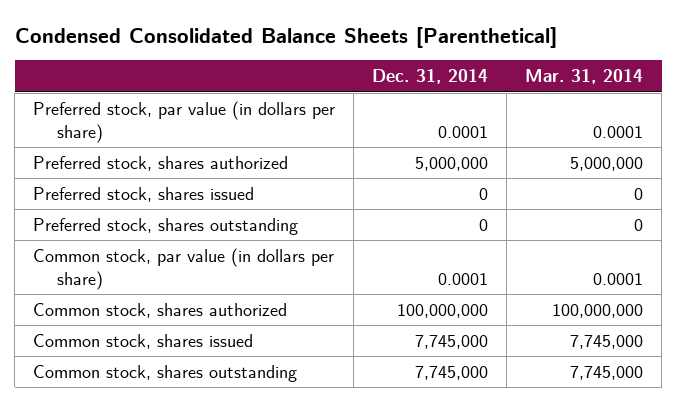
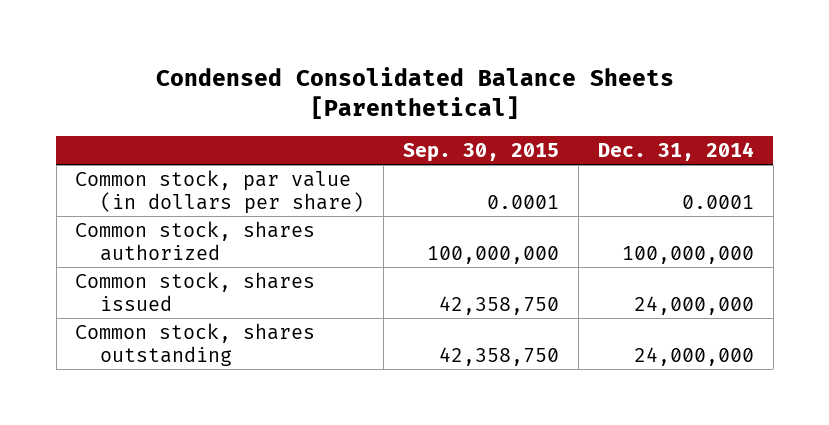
[525,69,644,85] Mar. 31, 2014 -> none
none -> [403,142,560,162] Sep. 30, 2015
[33,100,336,143] Preferred stock, par value (in dollars per share) -> none
[33,155,289,171] Preferred stock, shares authorized -> none
[33,186,255,202] Preferred stock, shares issued -> none
[33,217,299,235] Preferred stock, shares outstanding -> none
[415,334,489,349] 7,745,000 -> [633,295,754,315] 24,000,000
[415,365,489,380] 7,745,000 -> [633,346,754,366] 24,000,000

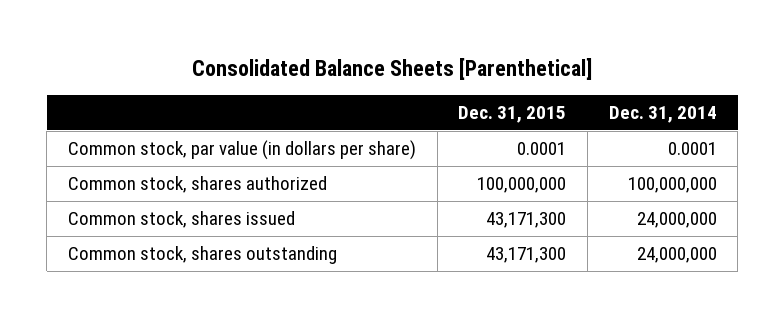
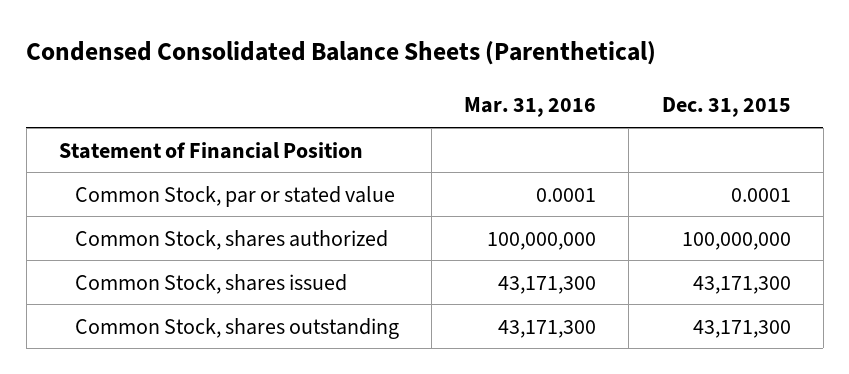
[192,58,593,81] Consolidated Balance Sheets [Parenthetical] -> [26,41,657,66] Condensed Consolidated Balance Sheets (Parenthetical)
[608,106,717,124] Dec. 31, 2014 -> none
none -> [464,97,597,118] Mar. 31, 2016
none -> [58,141,363,159] Statement of Financial Position
[67,140,416,161] Common stock, par value (in dollars per share) -> [74,185,395,207] Common Stock, par or stated value
[67,176,327,194] Common stock, shares authorized -> [74,229,388,250] Common Stock, shares authorized
[67,211,295,229] Common stock, shares issued -> [74,273,347,294] Common Stock, shares issued
[67,246,337,265] Common stock, shares outstanding -> [74,317,399,339] Common Stock, shares outstanding

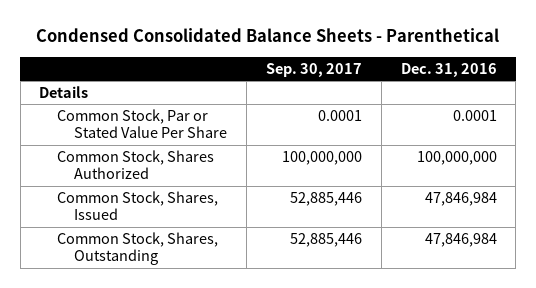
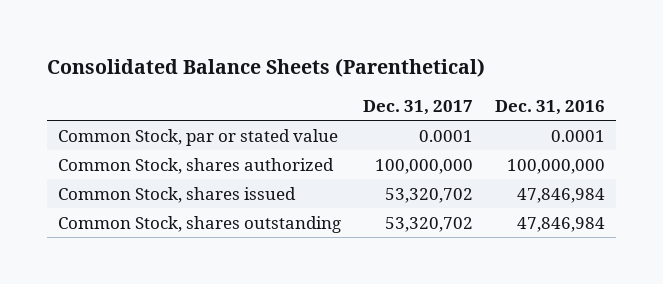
[35,28,499,43] Condensed Consolidated Balance Sheets - Parenthetical -> [47,57,486,77] Consolidated Balance Sheets (Parenthetical)
[266,62,363,77] Sep. 30, 2017 -> none
none -> [362,99,473,115] Dec. 31, 2017
[39,85,89,98] Details -> none
[56,108,228,139] Common Stock, Par or Stated Value Per Share -> [58,128,339,146] Common Stock, par or stated value
[56,149,214,180] Common Stock, Shares Authorized -> [58,157,335,174] Common Stock, shares authorized
[56,190,218,221] Common Stock, Shares, Issued -> [58,186,297,203] Common Stock, shares issued
[56,231,218,266] Common Stock, Shares, Outstanding -> [58,215,342,233] Common Stock, shares outstanding

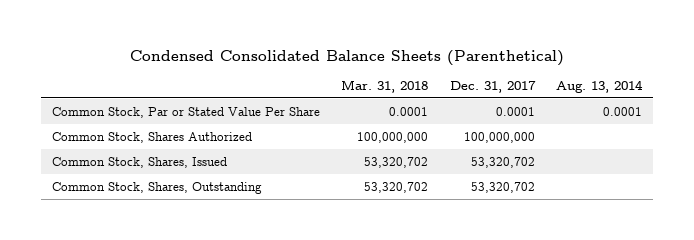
[47,57,486,77] Consolidated Balance Sheets (Parenthetical) -> [130,49,565,66] Condensed Consolidated Balance Sheets (Parenthetical)
[494,99,605,115] Dec. 31, 2016 -> none
none -> [341,79,429,93] Mar. 31, 2018
none -> [556,79,644,93] Aug. 13, 2014
[58,128,339,146] Common Stock, par or stated value -> [52,106,321,118] Common Stock, Par or Stated Value Per Share
[58,157,335,174] Common Stock, shares authorized -> [52,131,253,143] Common Stock, Shares Authorized
[58,186,297,203] Common Stock, shares issued -> [52,156,228,168] Common Stock, Shares, Issued
[58,215,342,233] Common Stock, shares outstanding -> [52,181,263,194] Common Stock, Shares, Outstanding

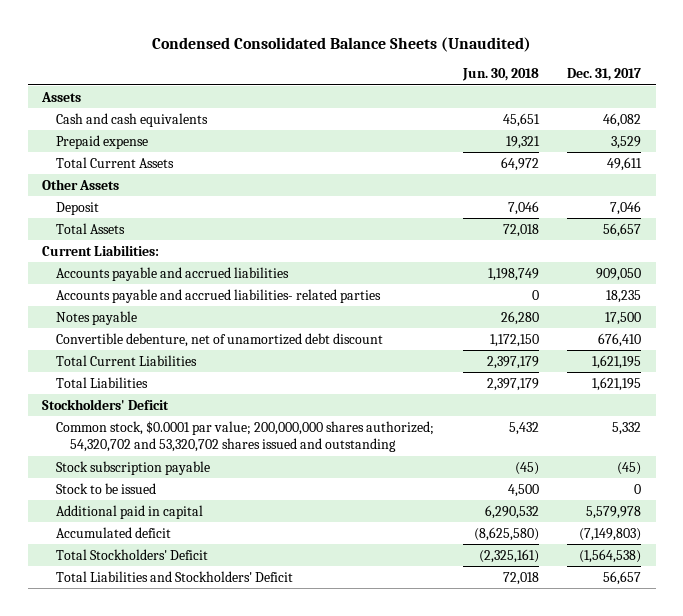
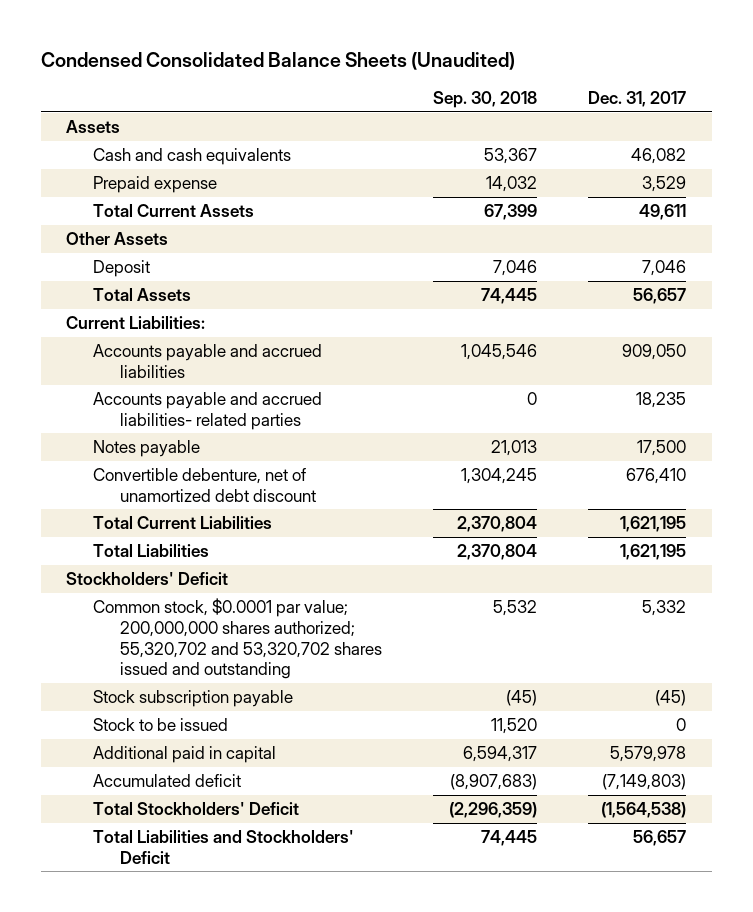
[461,68,539,82] Jun. 30, 2018 -> none
none -> [432,91,537,109] Sep. 30, 2018
[55,420,434,453] Common stock, $0.0001 par value; 200,000,000 shares authorized; 54,320,702 and 53,320,702 shares issued and outstanding -> [92,598,382,680] Common stock, $0.0001 par value; 200,000,000 shares authorized; 55,320,702 and 53,320,702 shares issued and outstanding

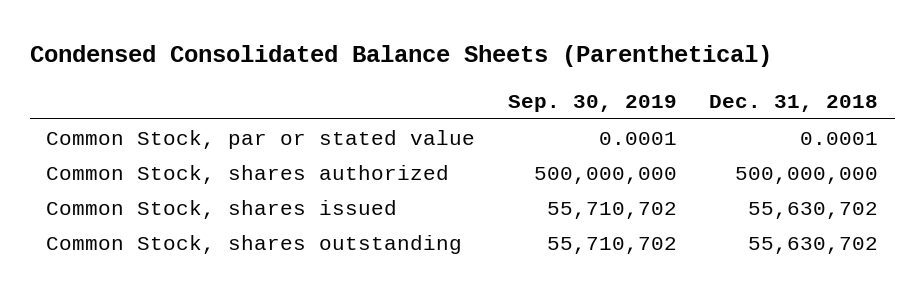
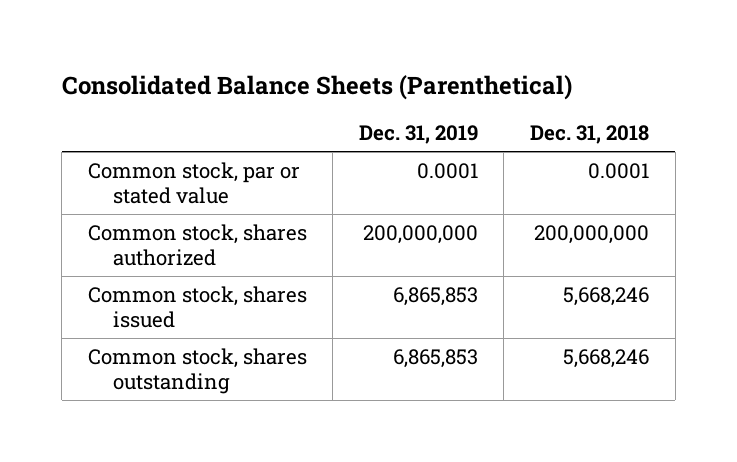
[29,45,772,68] Condensed Consolidated Balance Sheets (Parenthetical) -> [61,74,572,100] Consolidated Balance Sheets (Parenthetical)
[507,94,677,112] Sep. 30, 2019 -> none
none -> [358,125,478,145] Dec. 31, 2019
[46,129,476,149] Common Stock, par or stated value -> [87,161,300,205] Common stock, par or stated value
[46,164,450,184] Common Stock, shares authorized -> [87,223,307,267] Common stock, shares authorized
[735,166,879,184] 500,000,000 -> [533,224,649,244] 200,000,000
[46,199,398,219] Common Stock, shares issued -> [87,285,307,329] Common stock, shares issued
[748,201,879,219] 55,630,702 -> [562,286,649,306] 5,668,246
[46,234,463,254] Common Stock, shares outstanding -> [87,347,307,395] Common stock, shares outstanding
[748,236,879,254] 55,630,702 -> [562,348,649,368] 5,668,246

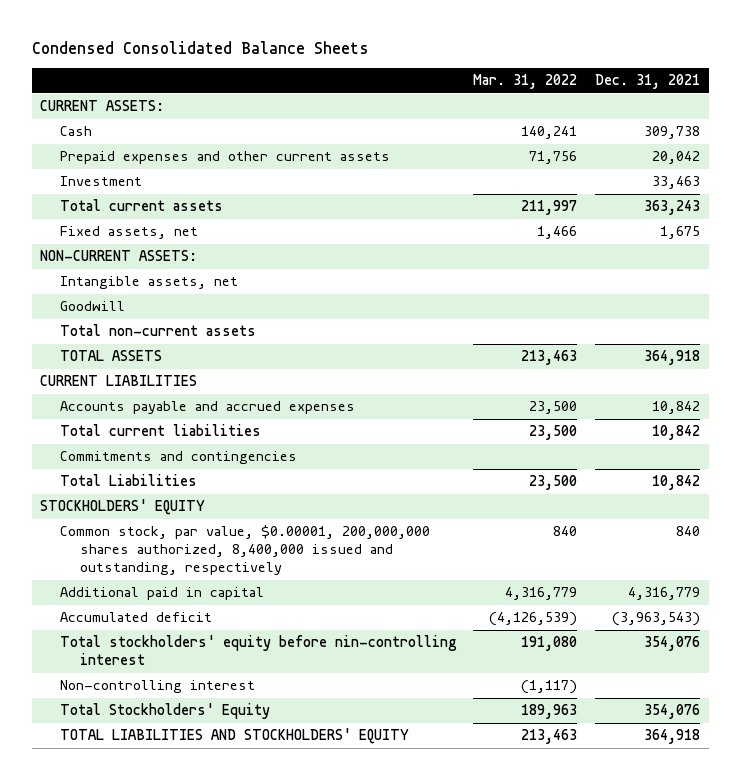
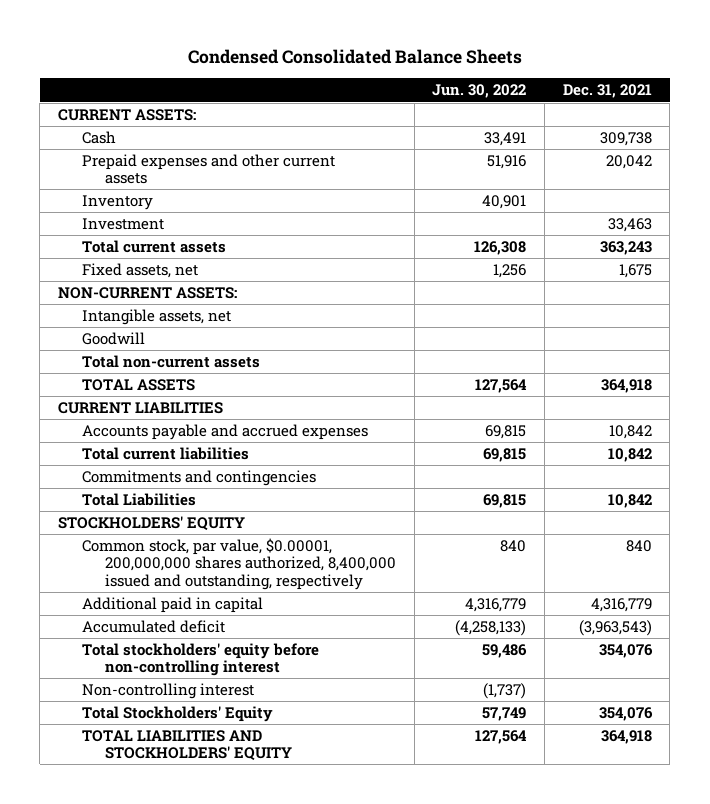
[473,74,578,90] Mar. 31, 2022 -> none
none -> [432,84,527,99] Jun. 30, 2022
none -> [81,194,153,210] Inventory
[59,635,457,666] Total stockholders' equity before nin-controlling interest -> [81,642,319,677] Total stockholders' equity before non-controlling interest

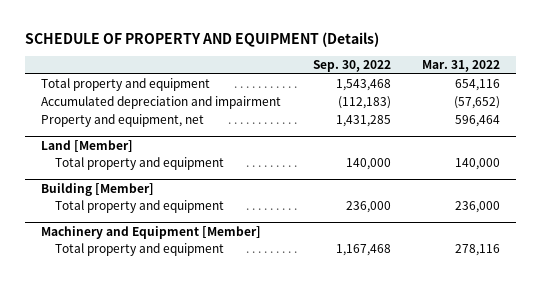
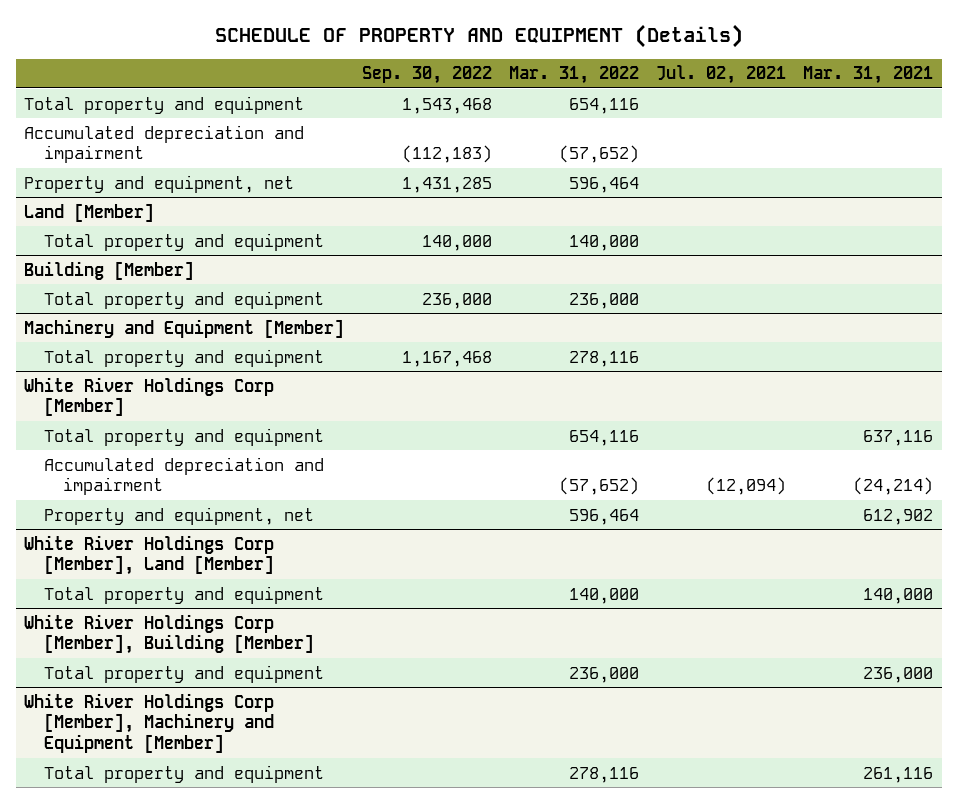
none -> [655,65,786,85] Jul. 02, 2021
none -> [803,66,934,85] Mar. 31, 2021
none -> [24,376,275,417] White River Holdings Corp [Member]
none -> [43,427,324,446] Total property and equipment
none -> [43,456,324,496] Accumulated depreciation and impairment
none -> [43,506,314,525] Property and equipment, net
none -> [24,534,275,576] White River Holdings Corp [Member], Land [Member]
none -> [43,585,324,604] Total property and equipment
none -> [24,613,314,655] White River Holdings Corp [Member], Building [Member]
none -> [43,664,324,683] Total property and equipment
none -> [24,692,275,754] White River Holdings Corp [Member], Machinery and Equipment [Member]
none -> [43,764,324,783] Total property and equipment

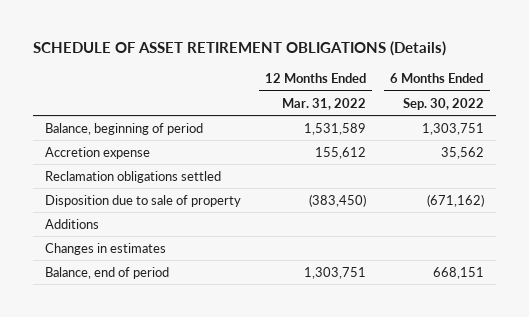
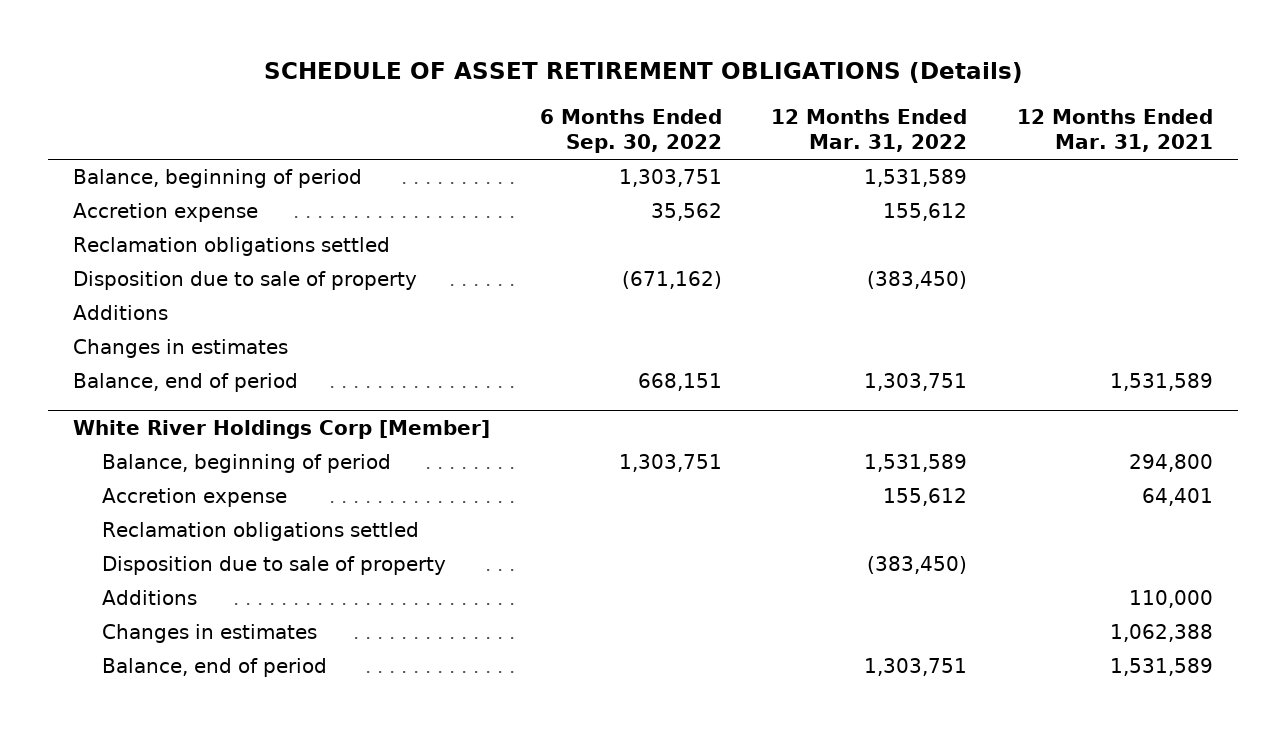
none -> [1017,108,1214,153] 12 Months Ended Mar. 31, 2021
none -> [73,420,491,440] White River Holdings Corp [Member]
none -> [101,454,391,474] Balance, beginning of period
none -> [101,488,287,508] Accretion expense
none -> [101,522,419,542] Reclamation obligations settled
none -> [101,556,446,576] Disposition due to sale of property
none -> [101,590,197,606] Additions
none -> [101,624,317,644] Changes in estimates
none -> [101,658,327,678] Balance, end of period

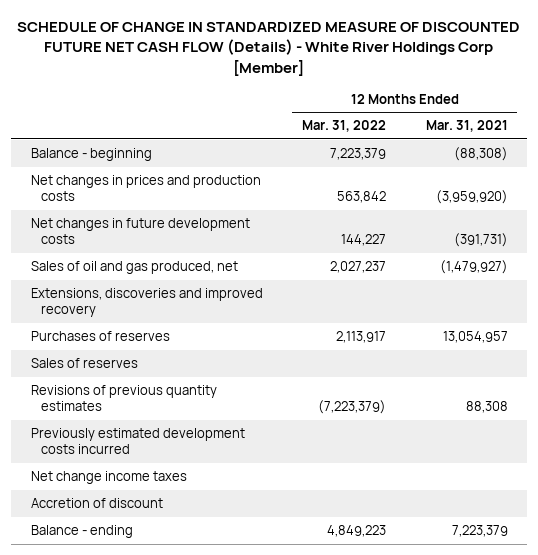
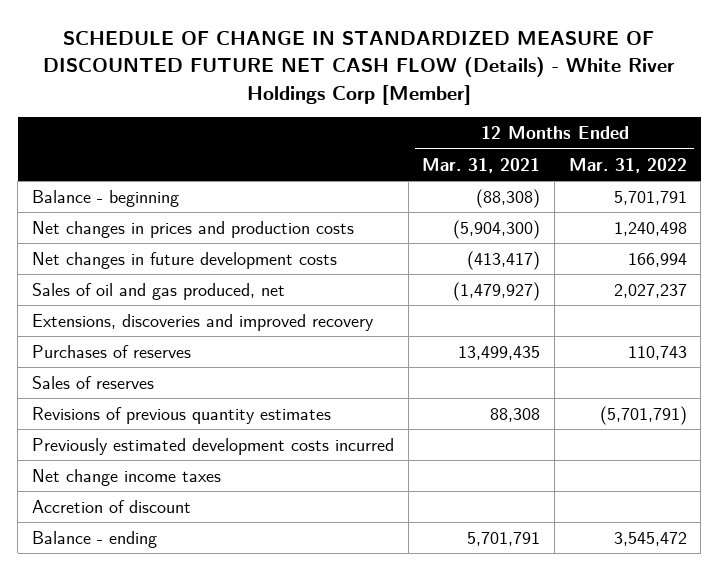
[330,148,387,161] 7,223,379 -> [613,190,687,205] 5,701,791
[337,191,387,204] 563,842 -> [613,221,687,236] 1,240,498
[435,190,508,205] (3,959,920) -> [453,219,541,239] (5,904,300)
[341,234,387,247] 144,227 -> [627,252,687,267] 166,994
[453,233,508,248] (391,731) -> [467,250,541,270] (413,417)
[336,331,387,344] 2,113,917 -> [627,345,687,360] 110,743
[442,331,508,344] 13,054,957 -> [458,345,541,360] 13,499,435
[318,400,387,415] (7,223,379) -> [599,405,687,425] (5,701,791)
[327,525,387,538] 4,849,223 -> [613,531,687,546] 3,545,472
[451,525,508,538] 7,223,379 -> [467,531,541,546] 5,701,791

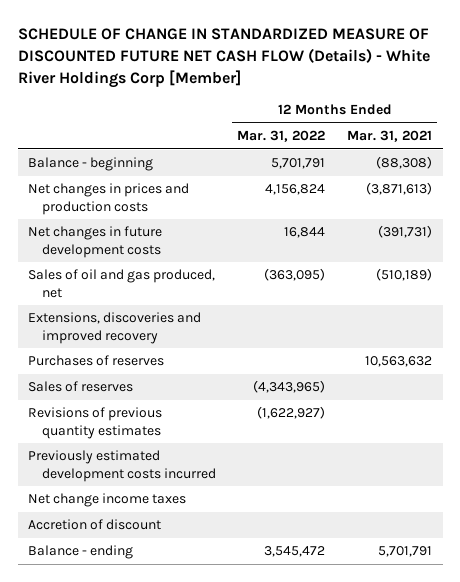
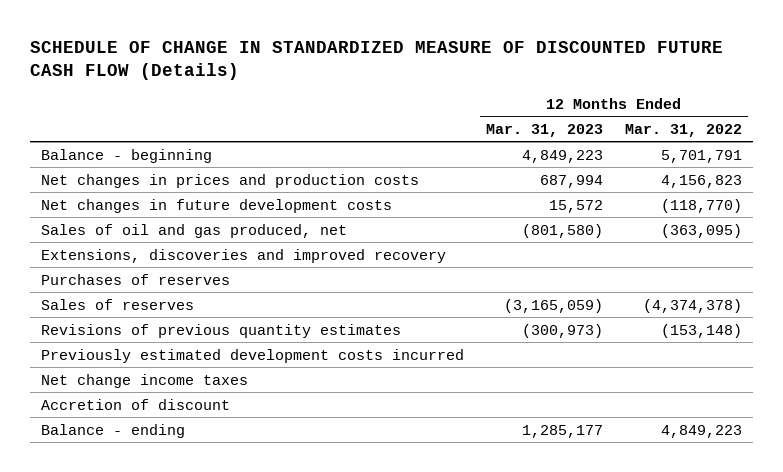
[17,28,430,89] SCHEDULE OF CHANGE IN STANDARDIZED MEASURE OF DISCOUNTED FUTURE NET CASH FLOW (Details) - White River Holdings Corp [Member] -> [29,40,723,81] SCHEDULE OF CHANGE IN STANDARDIZED MEASURE OF DISCOUNTED FUTURE CASH FLOW (Details)
[346,130,432,143] Mar. 31, 2021 -> none
none -> [485,123,603,137] Mar. 31, 2023
[265,184,326,196] 4,156,824 -> [661,174,743,188] 4,156,823
[284,227,326,239] 16,844 -> [661,198,743,213] (118,770)
[253,380,326,394] (4,343,965) -> [643,298,743,313] (4,374,378)
[257,406,326,420] (1,622,927) -> [661,323,743,338] (153,148)
[264,546,326,558] 3,545,472 -> [661,424,743,438] 4,849,223

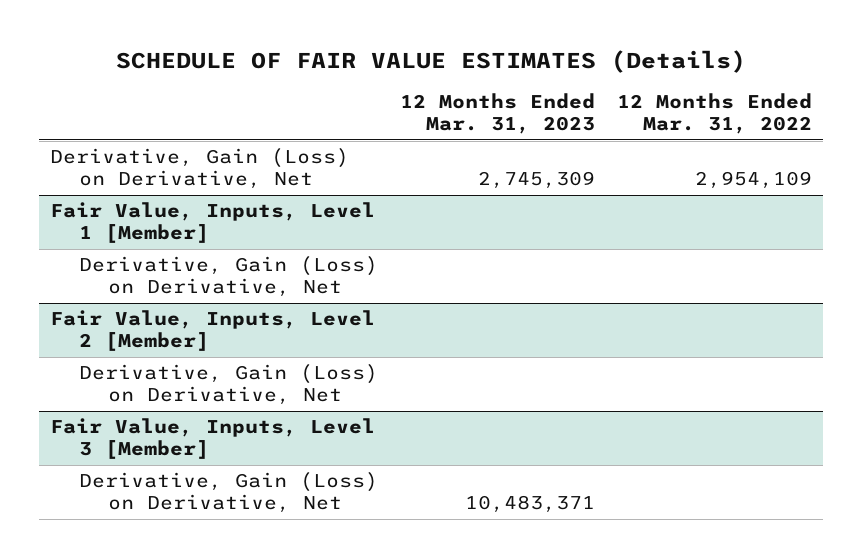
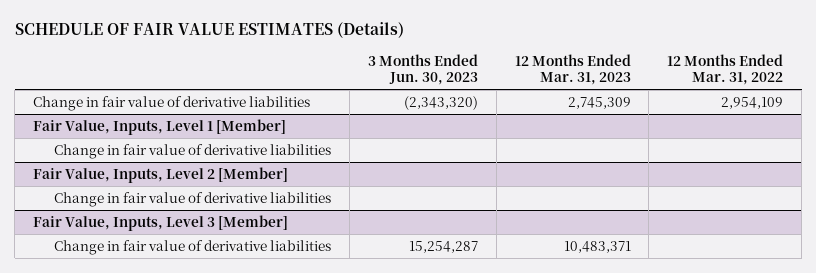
none -> [367,53,478,86] 3 Months Ended Jun. 30, 2023
[49,148,349,190] Derivative, Gain (Loss) on Derivative, Net -> [32,95,310,111] Change in fair value of derivative liabilities
[78,256,378,298] Derivative, Gain (Loss) on Derivative, Net -> [54,143,332,159] Change in fair value of derivative liabilities
[78,364,378,406] Derivative, Gain (Loss) on Derivative, Net -> [54,191,332,207] Change in fair value of derivative liabilities
[78,472,378,514] Derivative, Gain (Loss) on Derivative, Net -> [54,239,332,255] Change in fair value of derivative liabilities

